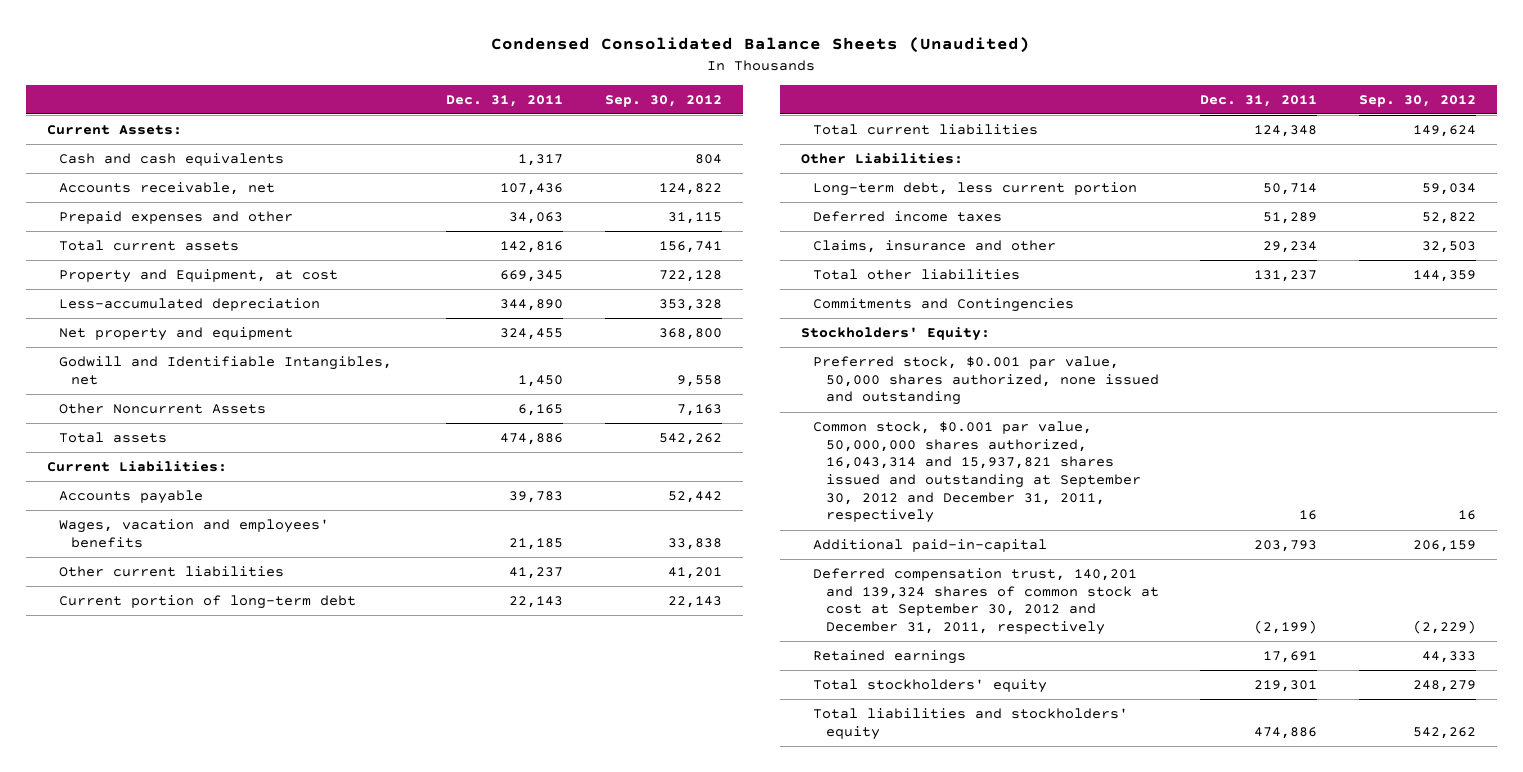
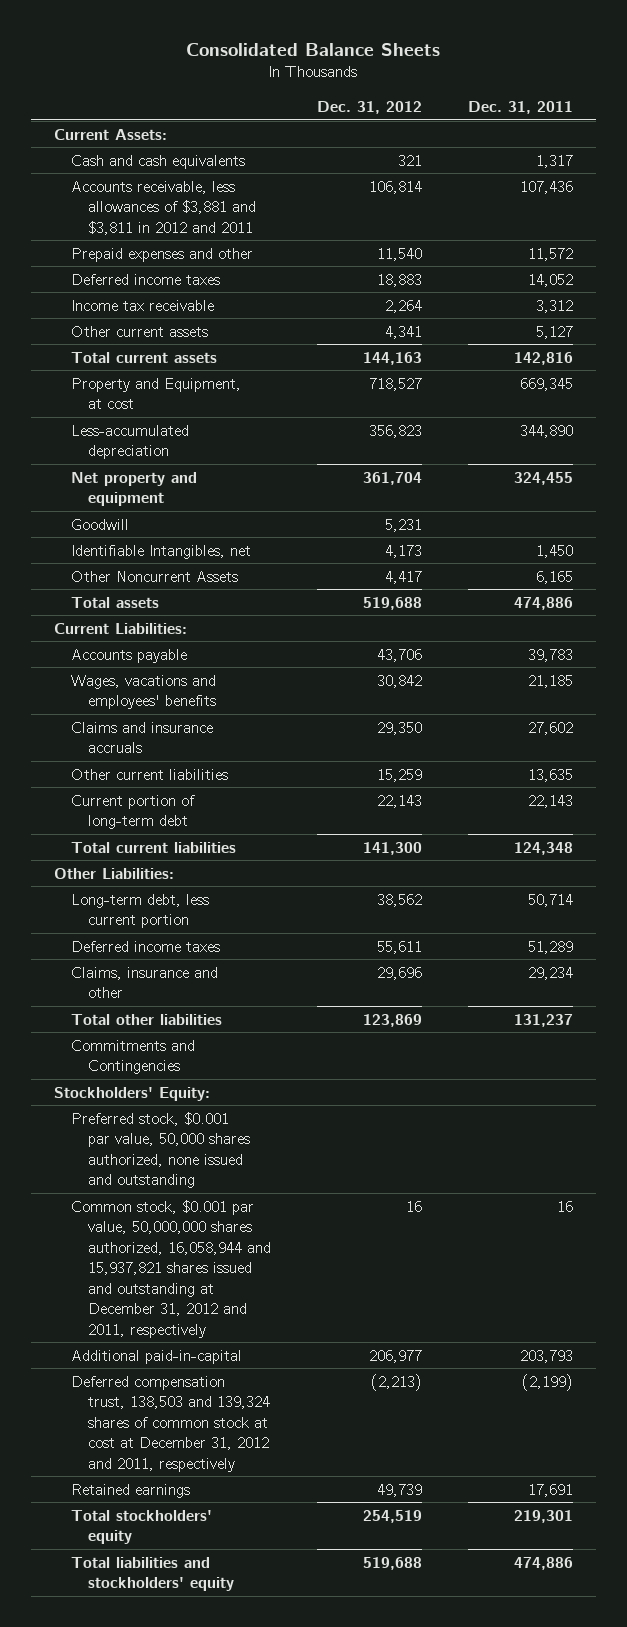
[491,37,1031,54] Condensed Consolidated Balance Sheets (Unaudited) -> [186,42,441,56] Consolidated Balance Sheets
[604,94,722,107] Sep. 30, 2012 -> none
none -> [317,101,423,115] Dec. 31, 2012
[58,182,275,196] Accounts receivable, net -> [70,180,257,235] Accounts receivable, less allowances of $3,881 and $3,811 in 2012 and 2011
[508,212,563,225] 34,063 -> [528,247,574,261] 11,572
none -> [70,273,220,285] Deferred income taxes
none -> [70,299,214,311] Income tax receivable
none -> [70,325,208,337] Other current assets
none -> [70,518,129,530] Goodwill
[58,356,392,385] Godwill and Identifiable Intangibles, net -> [70,544,251,559] Identifiable Intangibles, net
[58,519,329,548] Wages, vacation and employees' benefits -> [70,674,217,710] Wages, vacations and employees' benefits
none -> [70,721,213,754] Claims and insurance accruals
[508,567,563,580] 41,237 -> [528,768,574,782] 13,635
[813,421,1141,524] Common stock, $0.001 par value, 50,000,000 shares authorized, 16,043,314 and 15,937,821 shares issued and outstanding at September 30, 2012 and December 31, 2011, respectively -> [70,1199,272,1338] Common stock, $0.001 par value, 50,000,000 shares authorized, 16,058,944 and 15,937,821 shares issued and outstanding at December 31, 2012 and 2011, respectively
[813,568,1159,636] Deferred compensation trust, 140,201 and 139,324 shares of common stock at cost at September 30, 2012 and December 31, 2011, respectively -> [70,1375,271,1472] Deferred compensation trust, 138,503 and 139,324 shares of common stock at cost at December 31, 2012 and 2011, respectively

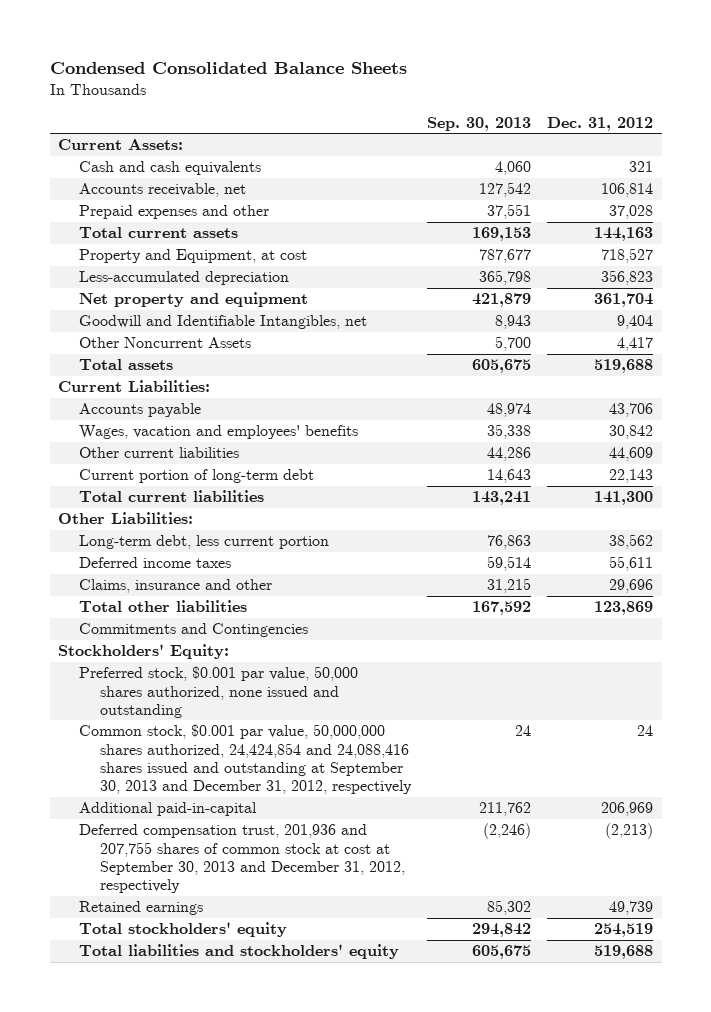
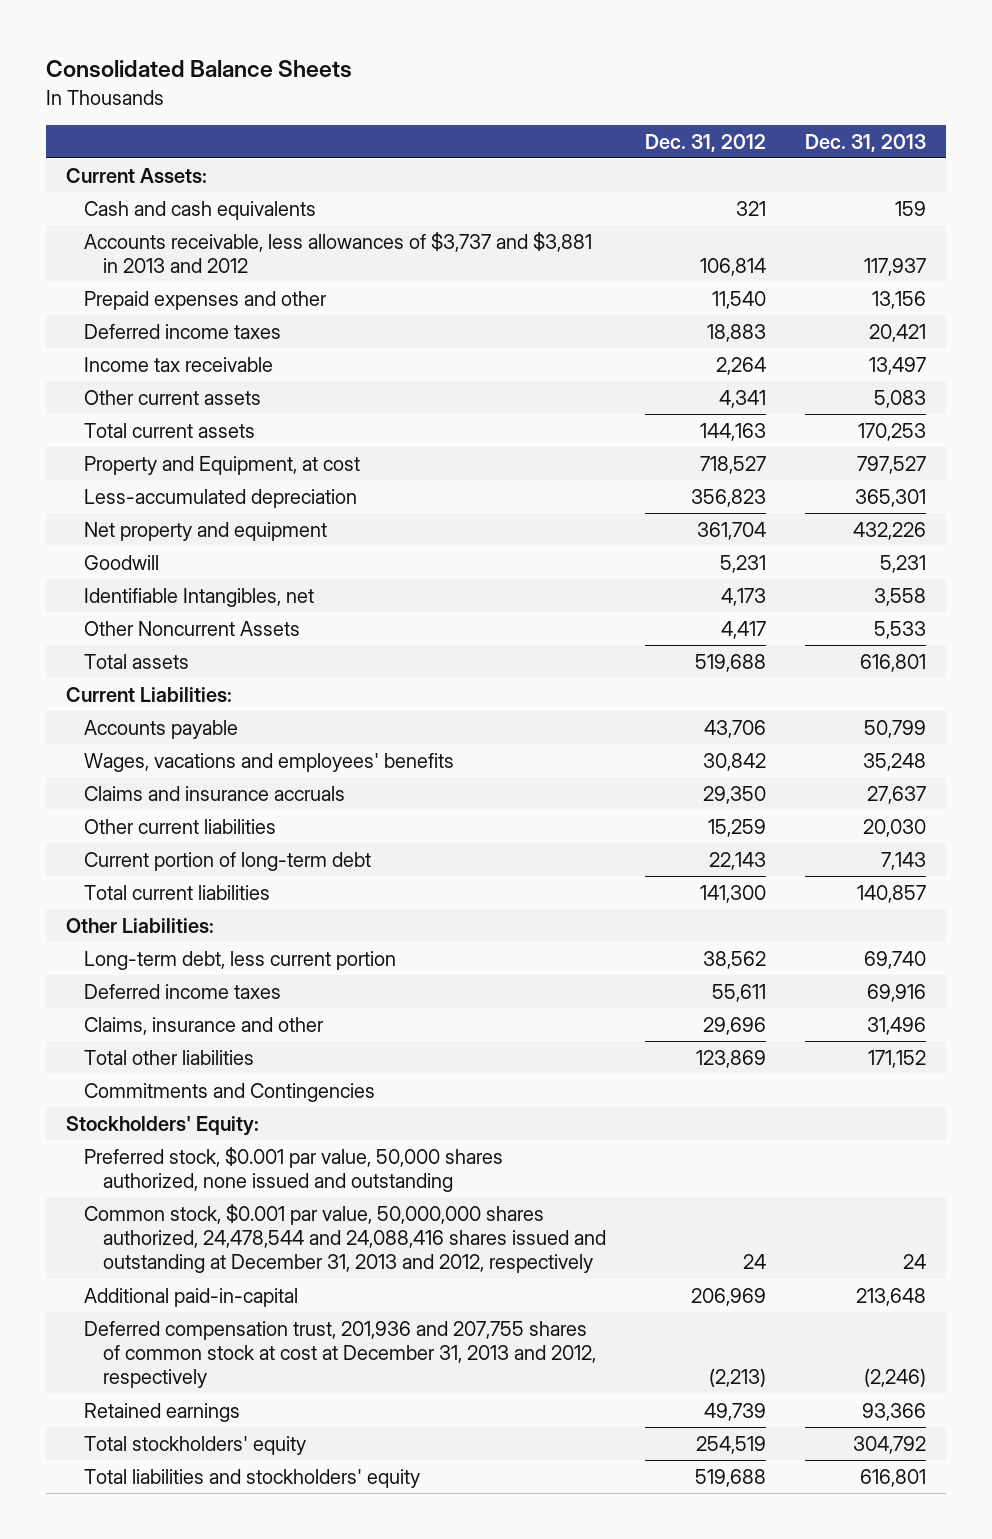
[49,62,407,75] Condensed Consolidated Balance Sheets -> [46,60,353,79] Consolidated Balance Sheets
[426,116,531,131] Sep. 30, 2013 -> none
none -> [805,133,927,152] Dec. 31, 2013
[78,183,246,198] Accounts receivable, net -> [84,231,593,274] Accounts receivable, less allowances of $3,737 and $3,881 in 2013 and 2012
[609,205,654,220] 37,028 -> [712,290,767,309] 11,540
none -> [84,323,282,339] Deferred income taxes
none -> [84,356,274,372] Income tax receivable
none -> [84,389,262,405] Other current assets
[78,315,367,330] Goodwill and Identifiable Intangibles, net -> [84,554,160,570] Goodwill
[617,315,654,330] 9,404 -> [720,554,767,573] 5,231
none -> [84,587,315,607] Identifiable Intangibles, net
[78,425,358,440] Wages, vacation and employees' benefits -> [84,752,455,772] Wages, vacations and employees' benefits
none -> [84,785,346,801] Claims and insurance accruals
[609,447,654,462] 44,609 -> [708,818,767,837] 15,259
[78,724,412,794] Common stock, $0.001 par value, 50,000,000 shares authorized, 24,424,854 and 24,088,416 shares issued and outstanding at September 30, 2013 and December 31, 2012, respectively -> [84,1203,607,1274] Common stock, $0.001 par value, 50,000,000 shares authorized, 24,478,544 and 24,088,416 shares issued and outstanding at December 31, 2013 and 2012, respectively
[78,824,405,893] Deferred compensation trust, 201,936 and 207,755 shares of common stock at cost at September 30, 2013 and December 31, 2012, respectively -> [84,1320,597,1389] Deferred compensation trust, 201,936 and 207,755 shares of common stock at cost at December 31, 2013 and 2012, respectively

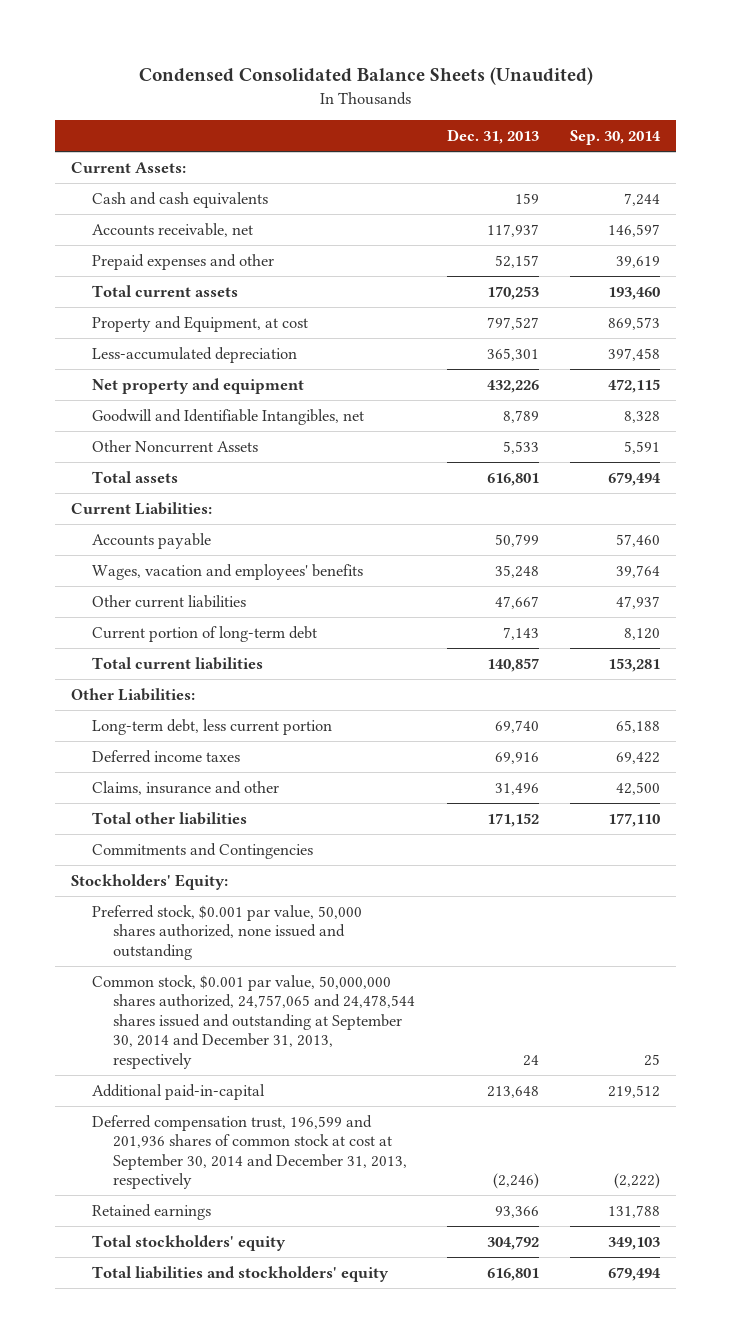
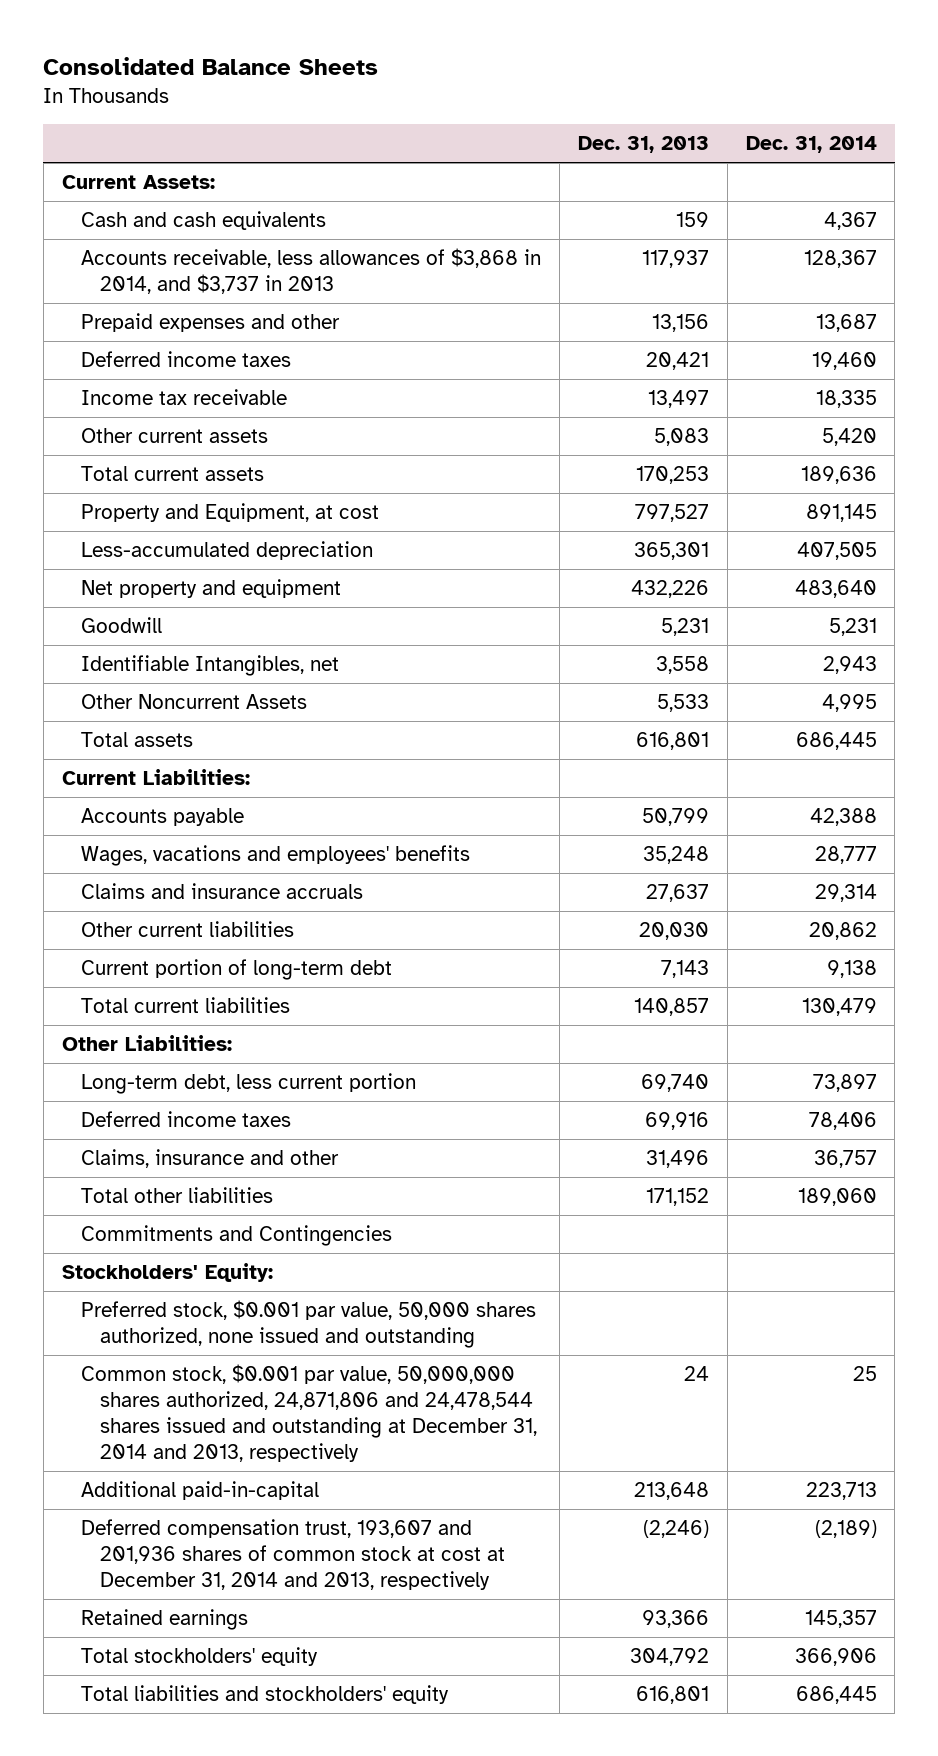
[138,67,593,86] Condensed Consolidated Balance Sheets (Unaudited) -> [43,57,379,76] Consolidated Balance Sheets
[570,130,662,146] Sep. 30, 2014 -> none
none -> [745,135,877,153] Dec. 31, 2014
[92,222,254,237] Accounts receivable, net -> [80,248,541,295] Accounts receivable, less allowances of $3,868 in 2014, and $3,737 in 2013
[494,254,539,268] 52,157 -> [651,314,709,333] 13,156
none -> [80,351,291,368] Deferred income taxes
none -> [80,389,287,406] Income tax receivable
none -> [80,428,268,444] Other current assets
[92,408,365,425] Goodwill and Identifiable Intangibles, net -> [80,617,162,634] Goodwill
[502,409,539,423] 8,789 -> [660,618,709,637] 5,231
none -> [80,655,339,677] Identifiable Intangibles, net
[92,563,364,580] Wages, vacation and employees' benefits -> [80,845,470,867] Wages, vacations and employees' benefits
none -> [80,883,363,900] Claims and insurance accruals
[494,595,539,609] 47,667 -> [638,922,709,941] 20,030
[92,974,416,1069] Common stock, $0.001 par value, 50,000,000 shares authorized, 24,757,065 and 24,478,544 shares issued and outstanding at September 30, 2014 and December 31, 2013, respectively -> [80,1364,537,1462] Common stock, $0.001 par value, 50,000,000 shares authorized, 24,871,806 and 24,478,544 shares issued and outstanding at December 31, 2014 and 2013, respectively
[92,1114,408,1190] Deferred compensation trust, 196,599 and 201,936 shares of common stock at cost at September 30, 2014 and December 31, 2013, respectively -> [80,1519,505,1590] Deferred compensation trust, 193,607 and 201,936 shares of common stock at cost at December 31, 2014 and 2013, respectively

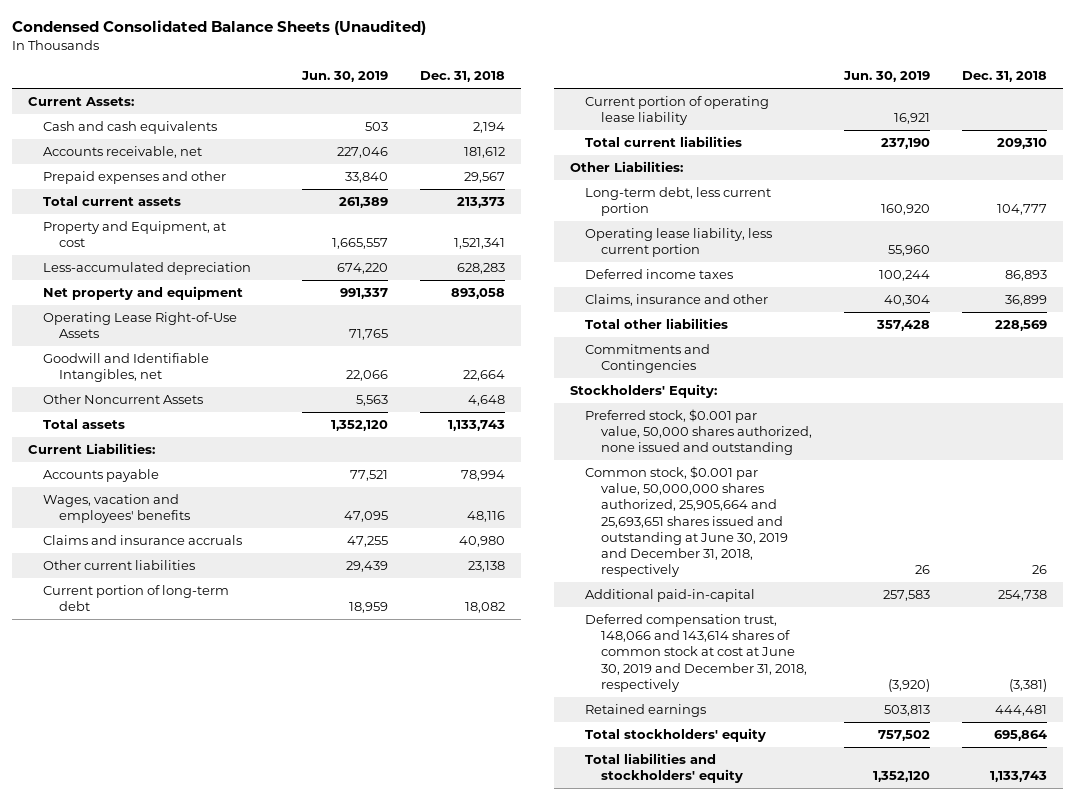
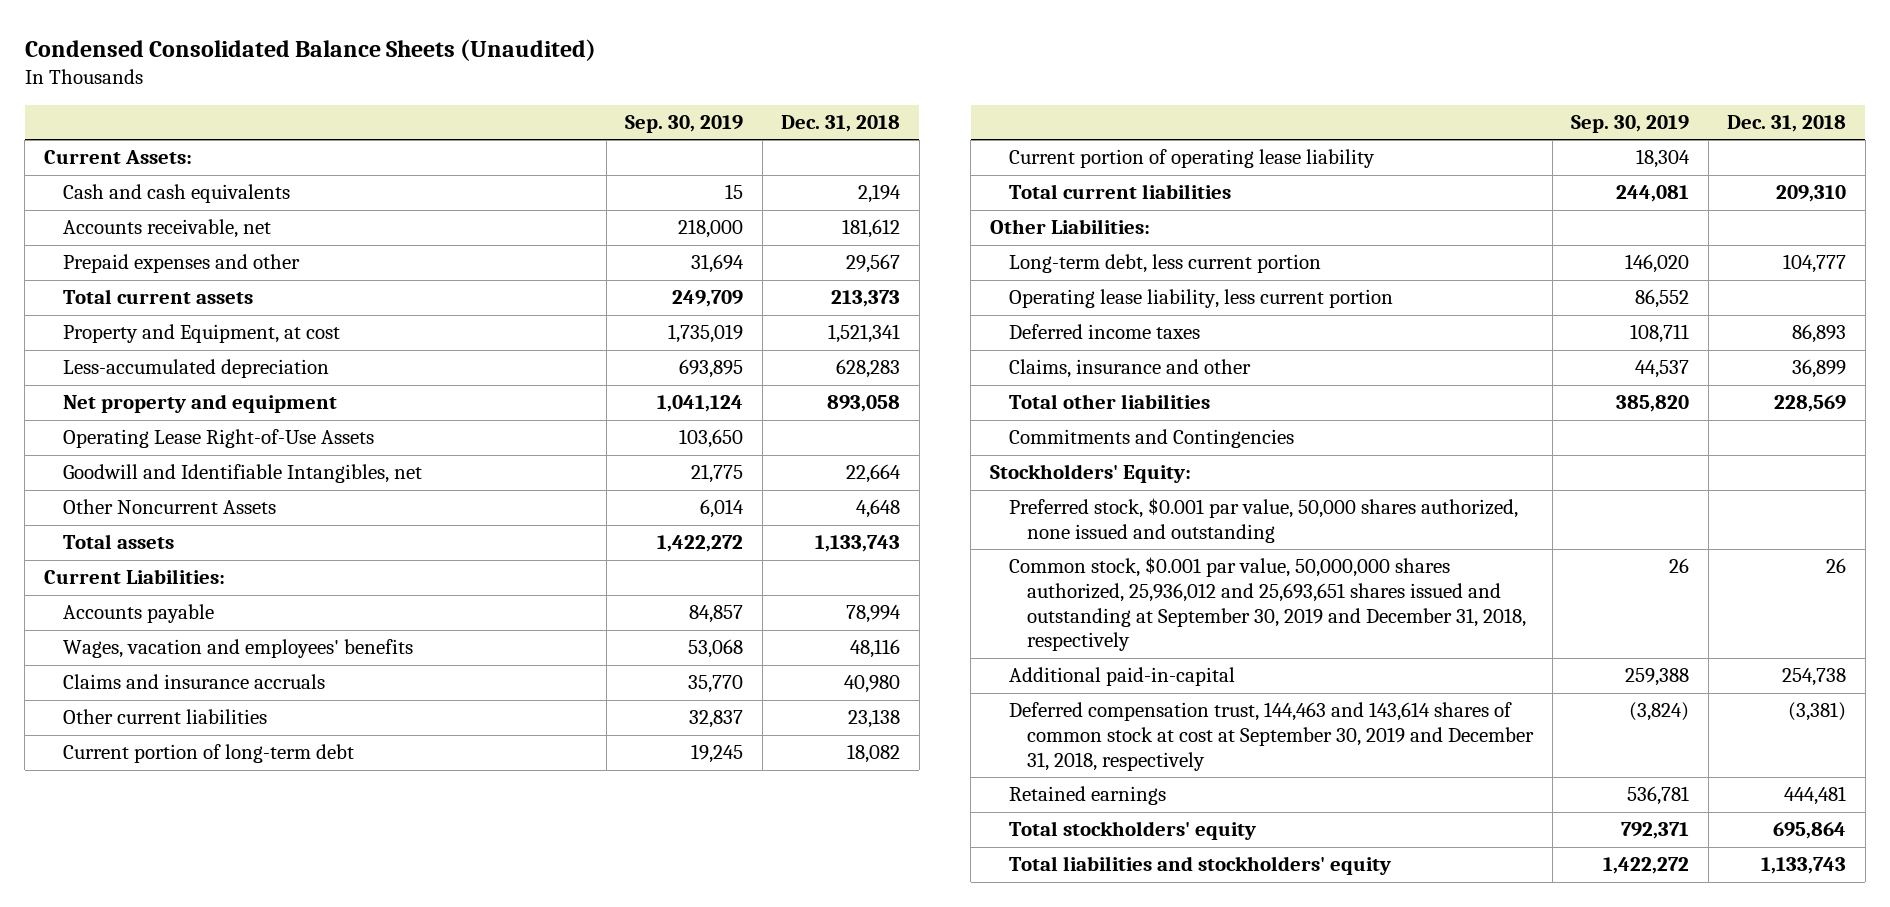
[300,71,388,83] Jun. 30, 2019 -> none
none -> [625,115,744,134] Sep. 30, 2019
[585,466,789,578] Common stock, $0.001 par value, 50,000,000 shares authorized, 25,905,664 and 25,693,651 shares issued and outstanding at June 30, 2019 and December 31, 2018, respectively -> [1008,557,1527,652] Common stock, $0.001 par value, 50,000,000 shares authorized, 25,936,012 and 25,693,651 shares issued and outstanding at September 30, 2019 and December 31, 2018, respectively
[585,614,808,692] Deferred compensation trust, 148,066 and 143,614 shares of common stock at cost at June 30, 2019 and December 31, 2018, respectively -> [1008,702,1535,771] Deferred compensation trust, 144,463 and 143,614 shares of common stock at cost at September 30, 2019 and December 31, 2018, respectively

